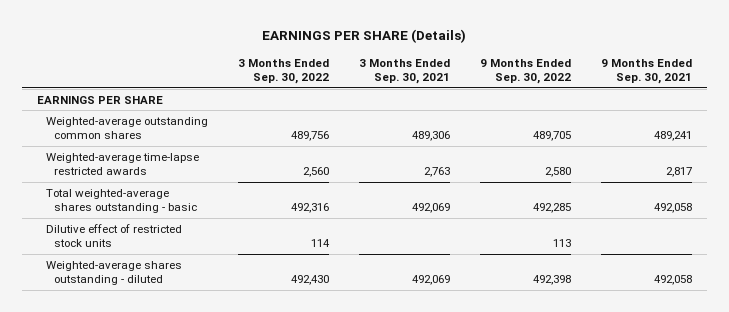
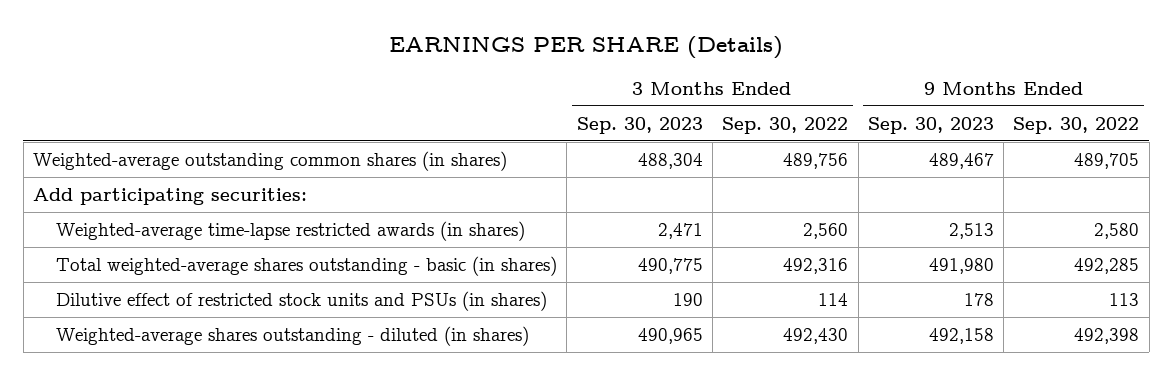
[358,58,450,85] 3 Months Ended Sep. 30, 2021 -> none
[600,58,692,85] 9 Months Ended Sep. 30, 2021 -> none
none -> [576,116,703,134] Sep. 30, 2023
none -> [867,116,994,134] Sep. 30, 2023
[37,95,164,104] EARNINGS PER SHARE -> none
[45,116,208,140] Weighted-average outstanding common shares -> [33,150,508,171] Weighted-average outstanding common shares (in shares)
none -> [33,187,308,205] Add participating securities:
[45,152,199,176] Weighted-average time-lapse restricted awards -> [56,220,526,241] Weighted-average time-lapse restricted awards (in shares)
[45,188,198,214] Total weighted-average shares outstanding - basic -> [56,255,558,276] Total weighted-average shares outstanding - basic (in shares)
[45,223,182,248] Dilutive effect of restricted stock units -> [56,290,548,311] Dilutive effect of restricted stock units and PSUs (in shares)
[45,260,182,286] Weighted-average shares outstanding - diluted -> [56,325,530,346] Weighted-average shares outstanding - diluted (in shares)

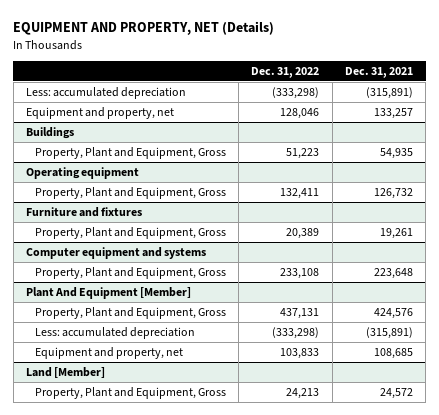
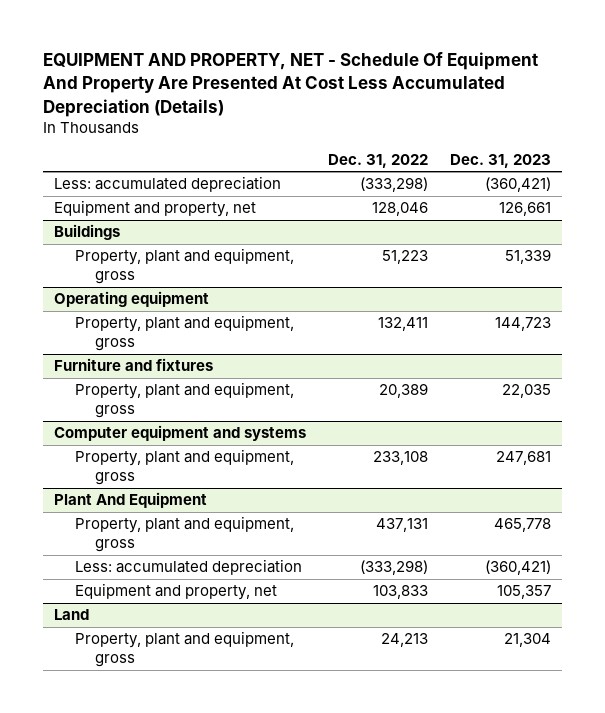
[13,21,275,36] EQUIPMENT AND PROPERTY, NET (Details) -> [42,52,538,117] EQUIPMENT AND PROPERTY, NET - Schedule Of Equipment And Property Are Presented At Cost Less Accumulated Depreciation (Details)
[344,66,413,78] Dec. 31, 2021 -> none
none -> [449,153,551,168] Dec. 31, 2023
[34,146,226,159] Property, Plant and Equipment, Gross -> [74,248,294,285] Property, plant and equipment, gross
[34,186,226,199] Property, Plant and Equipment, Gross -> [74,315,294,352] Property, plant and equipment, gross
[34,226,226,239] Property, Plant and Equipment, Gross -> [74,382,294,419] Property, plant and equipment, gross
[34,266,226,279] Property, Plant and Equipment, Gross -> [74,449,294,486] Property, plant and equipment, gross
[26,286,192,299] Plant And Equipment [Member] -> [53,492,207,509] Plant And Equipment
[34,306,226,319] Property, Plant and Equipment, Gross -> [74,516,294,553] Property, plant and equipment, gross
[26,366,106,378] Land [Member] -> [53,609,89,621] Land
[34,386,226,399] Property, Plant and Equipment, Gross -> [74,631,294,668] Property, plant and equipment, gross

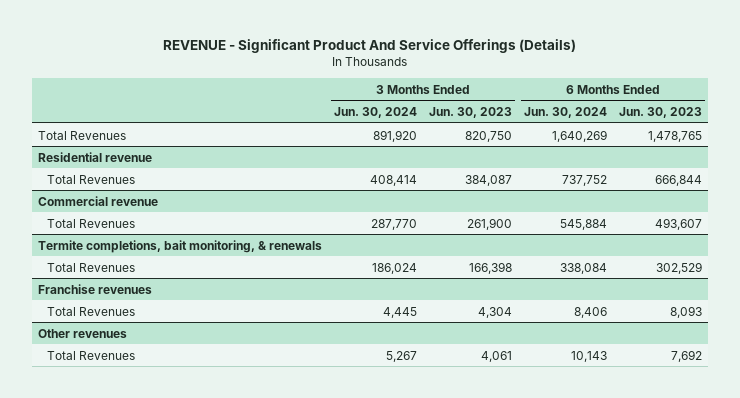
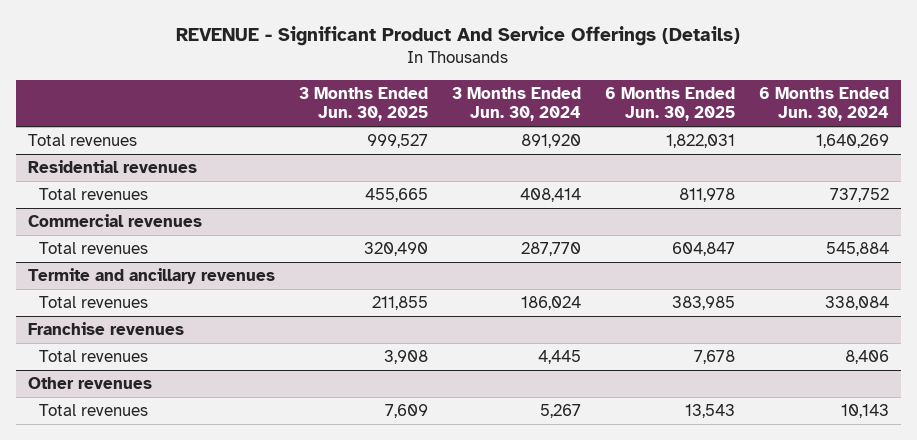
[428,106,512,118] Jun. 30, 2023 -> none
[618,106,702,118] Jun. 30, 2023 -> none
none -> [298,87,428,122] 3 Months Ended Jun. 30, 2025
none -> [605,87,736,122] 6 Months Ended Jun. 30, 2025
[37,239,322,253] Termite completions, bait monitoring, & renewals -> none
[37,130,126,140] Total Revenues -> [27,134,137,147] Total revenues
[37,151,152,162] Residential revenue -> [27,160,197,174] Residential revenues
[47,174,136,184] Total Revenues -> [39,188,149,201] Total revenues
[37,195,158,206] Commercial revenue -> [27,214,202,228] Commercial revenues
[47,218,136,228] Total Revenues -> [39,242,149,255] Total revenues
none -> [27,268,275,285] Termite and ancillary revenues
[47,262,136,272] Total Revenues -> [39,296,149,309] Total revenues
[47,306,136,316] Total Revenues -> [39,350,149,363] Total revenues
[47,350,136,360] Total Revenues -> [39,404,149,417] Total revenues

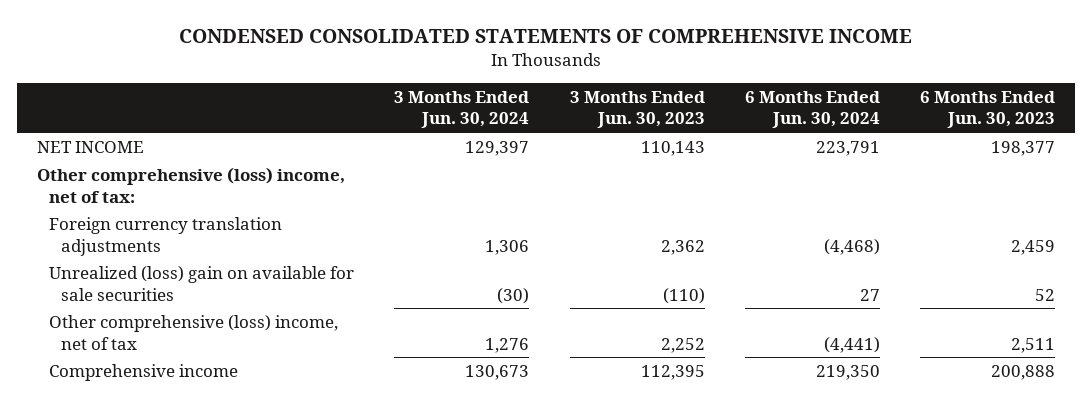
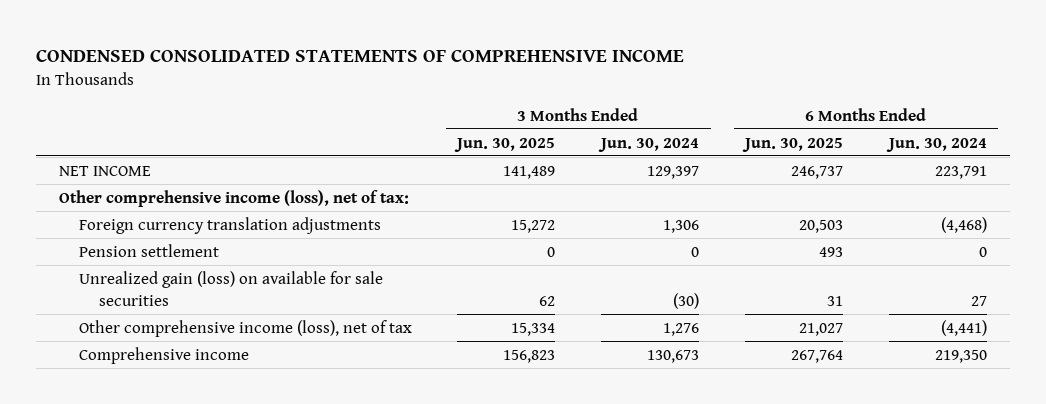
[569,90,705,129] 3 Months Ended Jun. 30, 2023 -> none
[919,90,1055,129] 6 Months Ended Jun. 30, 2023 -> none
none -> [454,137,556,152] Jun. 30, 2025
none -> [742,137,844,152] Jun. 30, 2025
[37,166,346,203] Other comprehensive (loss) income, net of tax: -> [58,189,409,207] Other comprehensive income (loss), net of tax:
none -> [78,243,219,257] Pension settlement
[49,265,355,301] Unrealized (loss) gain on available for sale securities -> [78,270,383,306] Unrealized gain (loss) on available for sale securities
[49,314,339,350] Other comprehensive (loss) income, net of tax -> [78,319,412,337] Other comprehensive income (loss), net of tax

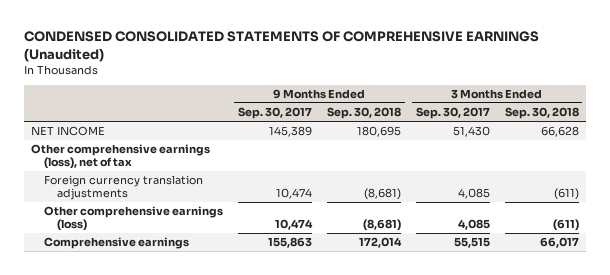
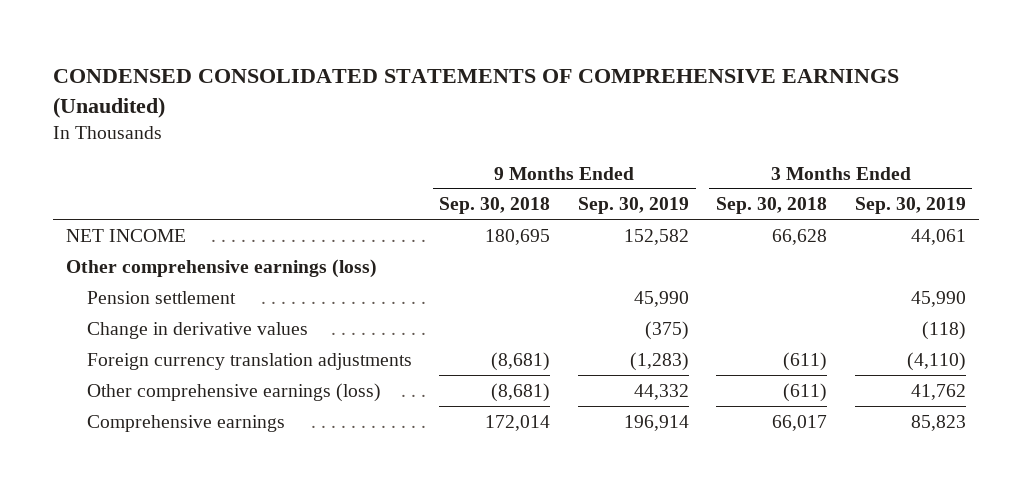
[238,107,313,120] Sep. 30, 2017 -> none
[415,107,490,120] Sep. 30, 2017 -> none
none -> [577,197,689,215] Sep. 30, 2019
none -> [854,197,966,215] Sep. 30, 2019
[31,144,211,170] Other comprehensive earnings (loss), net of tax -> [66,258,378,278] Other comprehensive earnings (loss)
none -> [86,290,236,304] Pension settlement
none -> [86,321,308,339] Change in derivative values

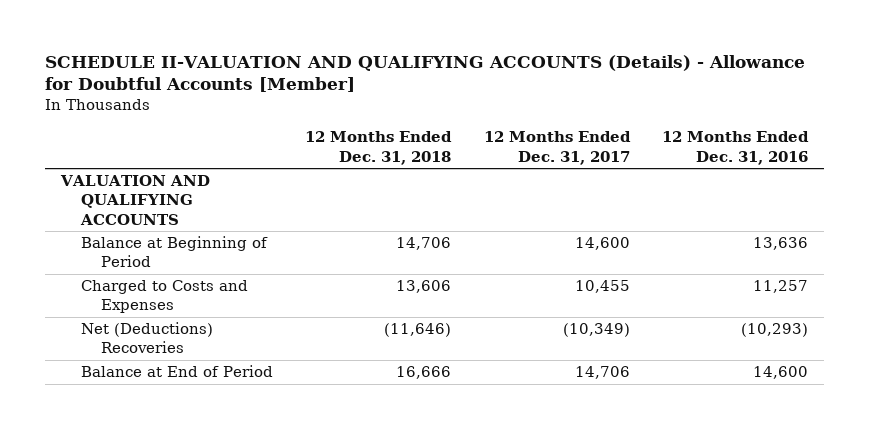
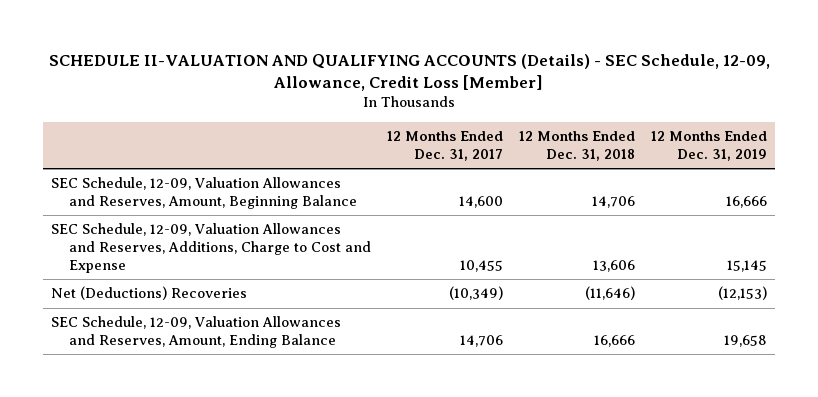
[44,54,805,93] SCHEDULE II-VALUATION AND QUALIFYING ACCOUNTS (Details) - Allowance for Doubtful Accounts [Member] -> [49,53,771,91] SCHEDULE II-VALUATION AND QUALIFYING ACCOUNTS (Details) - SEC Schedule, 12-09, Allowance, Credit Loss [Member]
[661,131,809,165] 12 Months Ended Dec. 31, 2016 -> none
none -> [651,131,768,161] 12 Months Ended Dec. 31, 2019
[59,175,210,225] VALUATION AND QUALIFYING ACCOUNTS -> none
[80,236,268,268] Balance at Beginning of Period -> [51,177,357,209] SEC Schedule, 12-09, Valuation Allowances and Reserves, Amount, Beginning Balance
[80,280,248,314] Charged to Costs and Expenses -> [51,223,371,273] SEC Schedule, 12-09, Valuation Allowances and Reserves, Additions, Charge to Cost and Expense
[80,365,273,378] Balance at End of Period -> [51,316,342,348] SEC Schedule, 12-09, Valuation Allowances and Reserves, Amount, Ending Balance

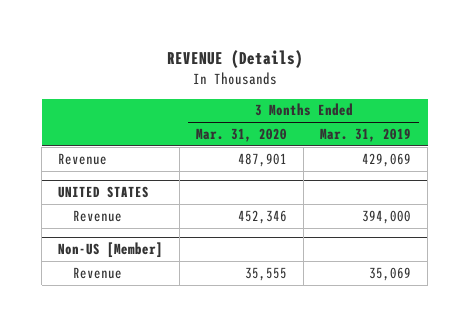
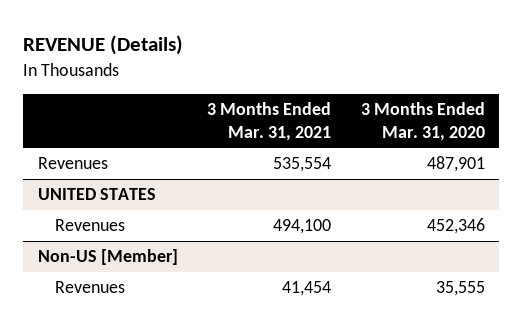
[320,127,412,142] Mar. 31, 2019 -> none
none -> [207,101,332,141] 3 Months Ended Mar. 31, 2021
[58,152,108,165] Revenue -> [37,157,108,170] Revenues
[73,209,123,222] Revenue -> [54,219,125,232] Revenues
[73,266,123,279] Revenue -> [54,281,125,294] Revenues

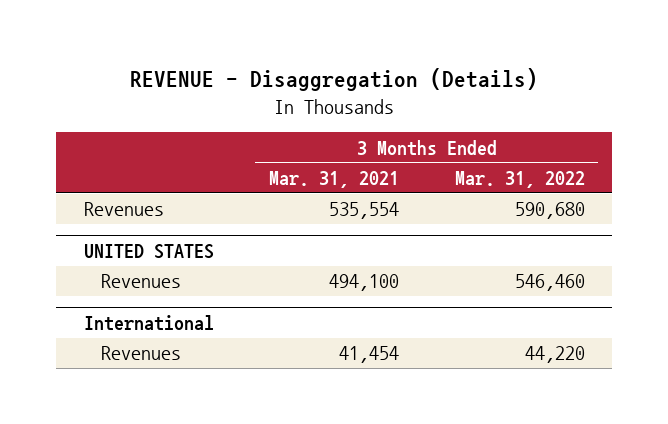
[23,35,184,56] REVENUE (Details) -> [130,68,539,92] REVENUE - Disaggregation (Details)
[360,101,485,141] 3 Months Ended Mar. 31, 2020 -> none
none -> [454,170,585,188] Mar. 31, 2022
[37,249,178,266] Non-US [Member] -> [83,314,214,331] International

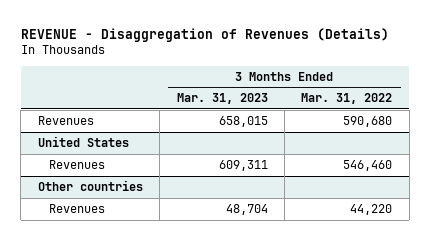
[130,68,539,92] REVENUE - Disaggregation (Details) -> [20,27,389,42] REVENUE - Disaggregation of Revenues (Details)
[269,170,400,188] Mar. 31, 2021 -> none
none -> [176,93,268,105] Mar. 31, 2023
[83,243,214,259] UNITED STATES -> [37,135,129,147] United States
[83,314,214,331] International -> [37,179,143,191] Other countries

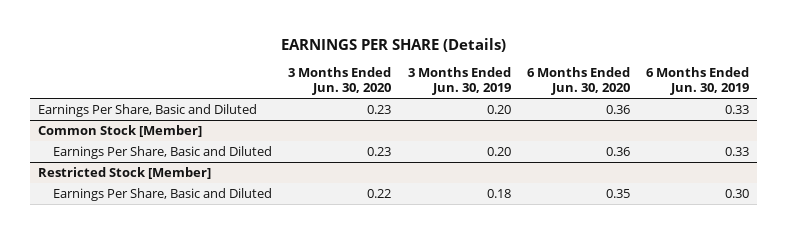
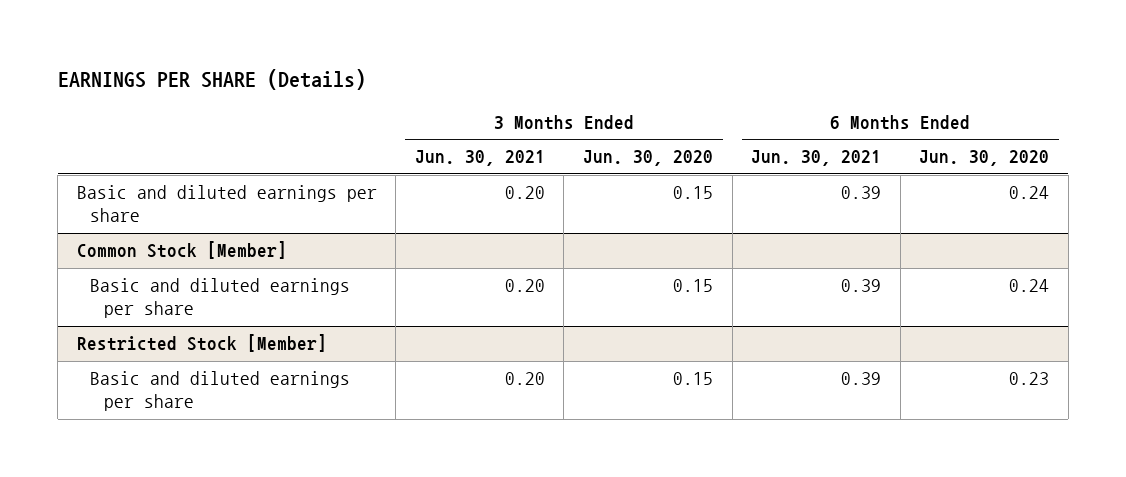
[407,66,511,96] 3 Months Ended Jun. 30, 2019 -> none
[646,66,750,96] 6 Months Ended Jun. 30, 2019 -> none
none -> [414,150,545,167] Jun. 30, 2021
none -> [751,150,882,167] Jun. 30, 2021
[38,103,258,117] Earnings Per Share, Basic and Diluted -> [76,185,377,223] Basic and diluted earnings per share
[367,104,392,114] 0.23 -> [673,186,714,200] 0.15
[605,104,630,114] 0.36 -> [1009,186,1050,200] 0.24
[53,145,273,159] Earnings Per Share, Basic and Diluted -> [90,278,351,319] Basic and diluted earnings per share
[367,146,392,156] 0.23 -> [673,279,714,293] 0.15
[605,146,630,156] 0.36 -> [1009,279,1050,293] 0.24
[53,187,273,201] Earnings Per Share, Basic and Diluted -> [90,371,351,412] Basic and diluted earnings per share
[367,188,392,198] 0.22 -> [673,372,714,386] 0.15
[605,188,630,198] 0.35 -> [1009,372,1050,386] 0.23

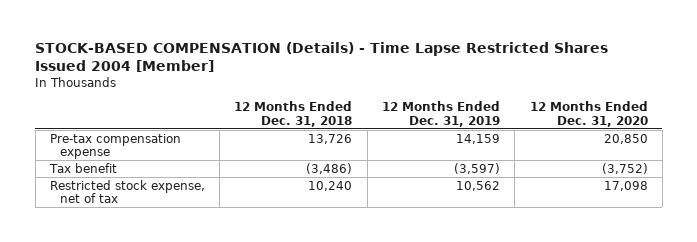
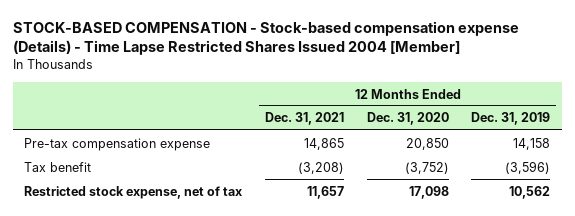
[35,42,609,73] STOCK-BASED COMPENSATION (Details) - Time Lapse Restricted Shares Issued 2004 [Member] -> [12,20,519,56] STOCK-BASED COMPENSATION - Stock-based compensation expense (Details) - Time Lapse Restricted Shares Issued 2004 [Member]
[234,101,353,127] 12 Months Ended Dec. 31, 2018 -> none
none -> [264,112,344,126] Dec. 31, 2021
[455,133,500,144] 14,159 -> [513,137,551,150] 14,158
[453,162,500,174] (3,597) -> [505,160,551,174] (3,596)

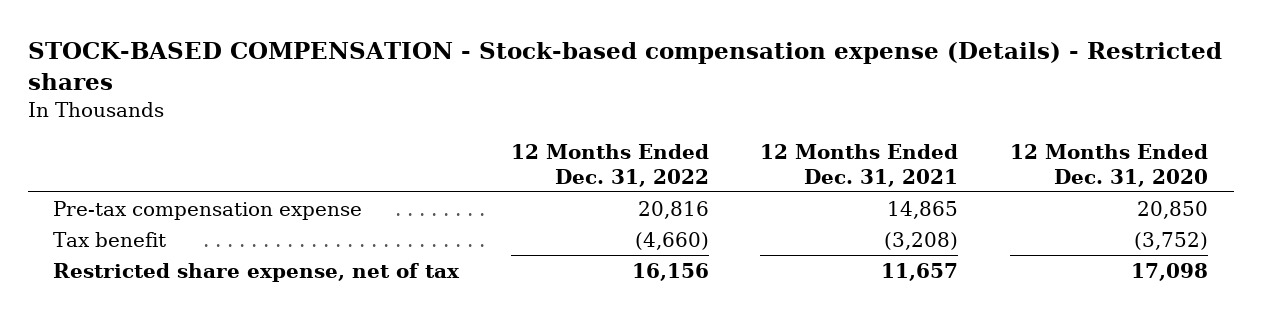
[12,20,519,56] STOCK-BASED COMPENSATION - Stock-based compensation expense (Details) - Time Lapse Restricted Shares Issued 2004 [Member] -> [27,41,1222,90] STOCK-BASED COMPENSATION - Stock-based compensation expense (Details) - Restricted shares
[471,112,551,126] Dec. 31, 2019 -> none
none -> [510,144,709,187] 12 Months Ended Dec. 31, 2022
[24,185,243,199] Restricted stock expense, net of tax -> [53,262,461,282] Restricted share expense, net of tax

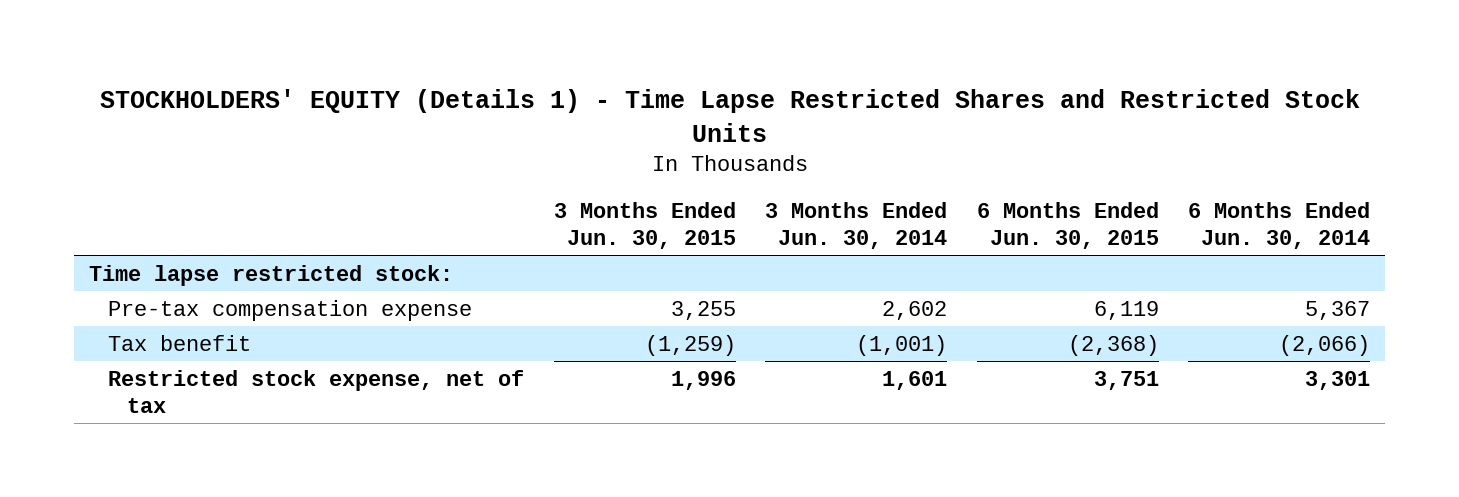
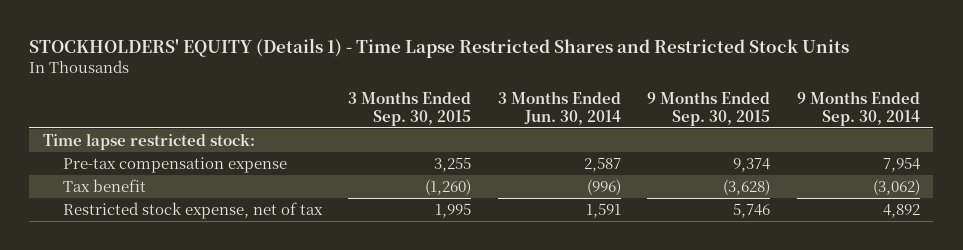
[553,201,736,249] 3 Months Ended Jun. 30, 2015 -> none
[976,201,1159,249] 6 Months Ended Jun. 30, 2015 -> none
[1188,201,1371,249] 6 Months Ended Jun. 30, 2014 -> none
none -> [348,91,472,126] 3 Months Ended Sep. 30, 2015
none -> [647,91,771,126] 9 Months Ended Sep. 30, 2015
none -> [796,91,920,126] 9 Months Ended Sep. 30, 2014
[882,300,948,320] 2,602 -> [583,156,621,172] 2,587
[856,334,948,356] (1,001) -> [586,178,621,195] (996)
[882,370,948,390] 1,601 -> [585,202,621,218] 1,591

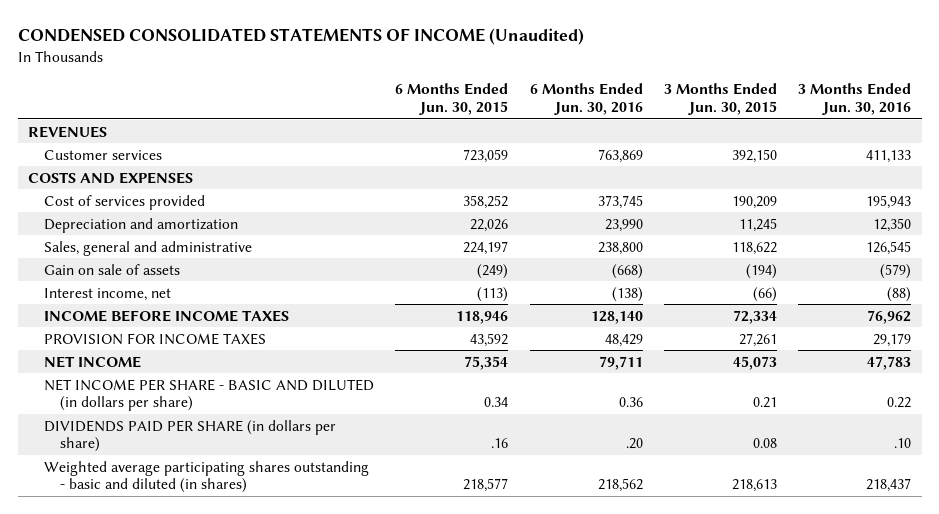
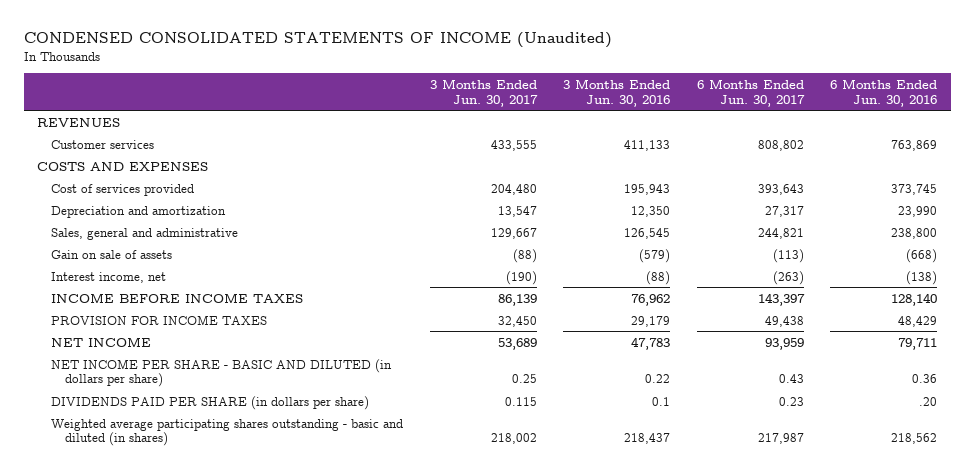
[395,83,509,116] 6 Months Ended Jun. 30, 2015 -> none
[663,83,777,116] 3 Months Ended Jun. 30, 2015 -> none
none -> [429,78,538,107] 3 Months Ended Jun. 30, 2017
none -> [696,78,805,107] 6 Months Ended Jun. 30, 2017
[894,438,912,449] .10 -> [652,396,671,406] 0.1

